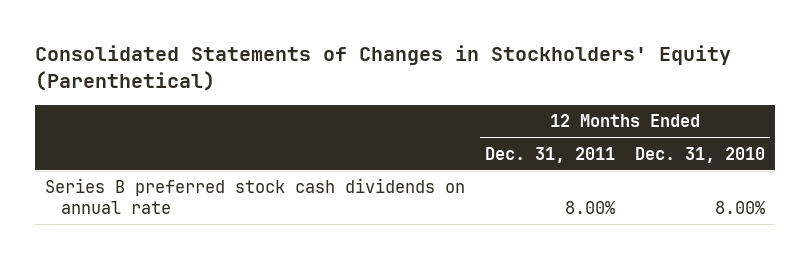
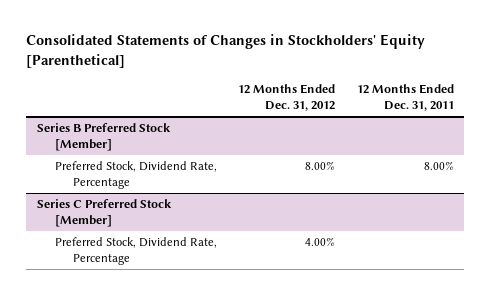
[34,45,731,91] Consolidated Statements of Changes in Stockholders' Equity (Parenthetical) -> [25,34,425,69] Consolidated Statements of Changes in Stockholders' Equity [Parenthetical]
[635,146,766,163] Dec. 31, 2010 -> none
none -> [238,83,336,112] 12 Months Ended Dec. 31, 2012
[44,178,465,215] Series B preferred stock cash dividends on annual rate -> none
none -> [36,123,171,152] Series B Preferred Stock [Member]
none -> [54,161,217,190] Preferred Stock, Dividend Rate, Percentage
none -> [36,199,172,228] Series C Preferred Stock [Member]
none -> [54,237,217,266] Preferred Stock, Dividend Rate, Percentage

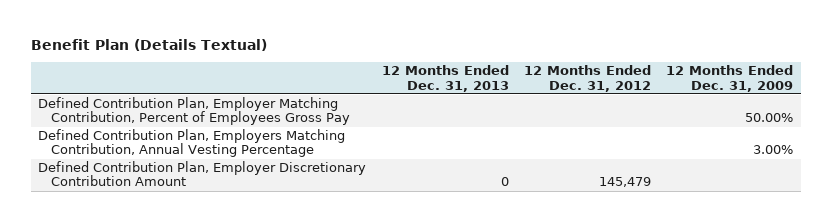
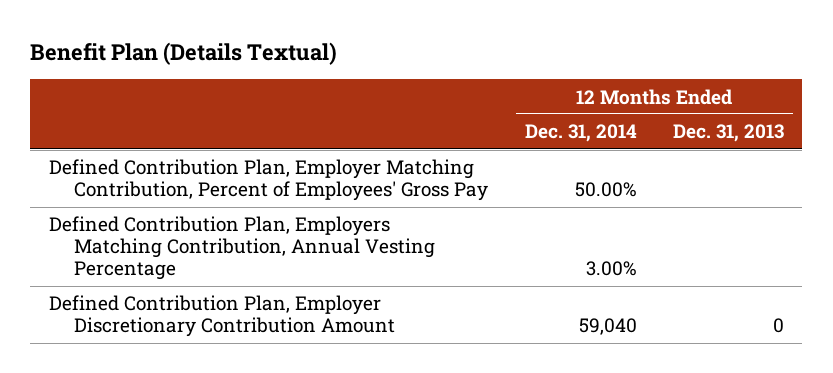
[524,65,652,92] 12 Months Ended Dec. 31, 2012 -> none
[666,65,794,92] 12 Months Ended Dec. 31, 2009 -> none
none -> [524,124,637,143] Dec. 31, 2014
[38,97,351,126] Defined Contribution Plan, Employer Matching Contribution, Percent of Employees Gross Pay -> [48,159,489,202] Defined Contribution Plan, Employer Matching Contribution, Percent of Employees' Gross Pay

